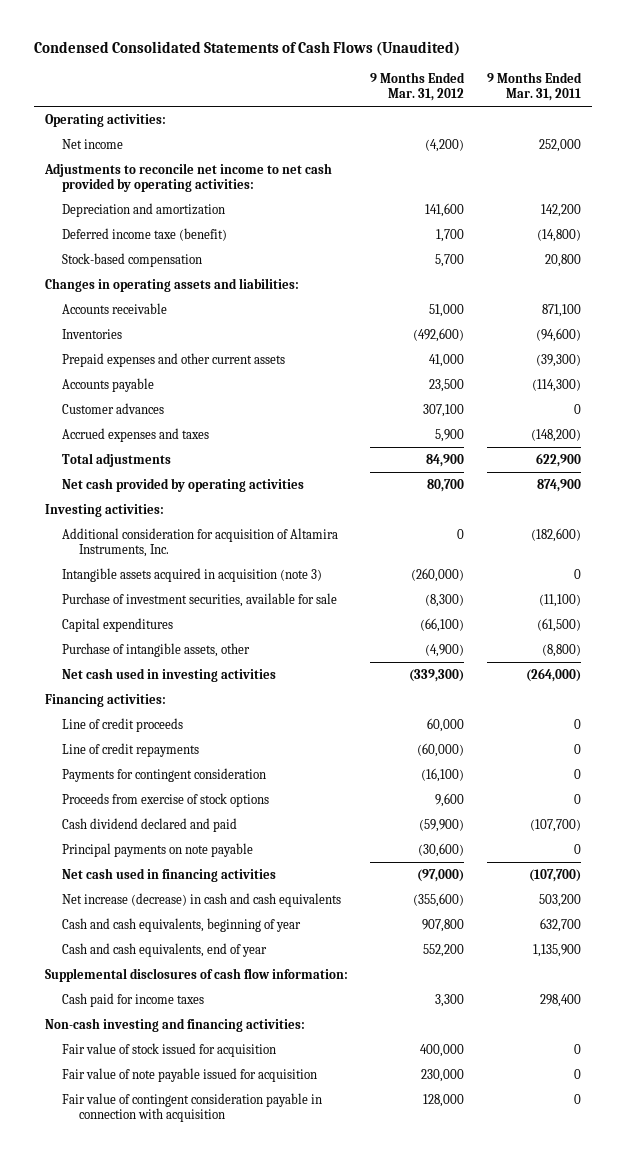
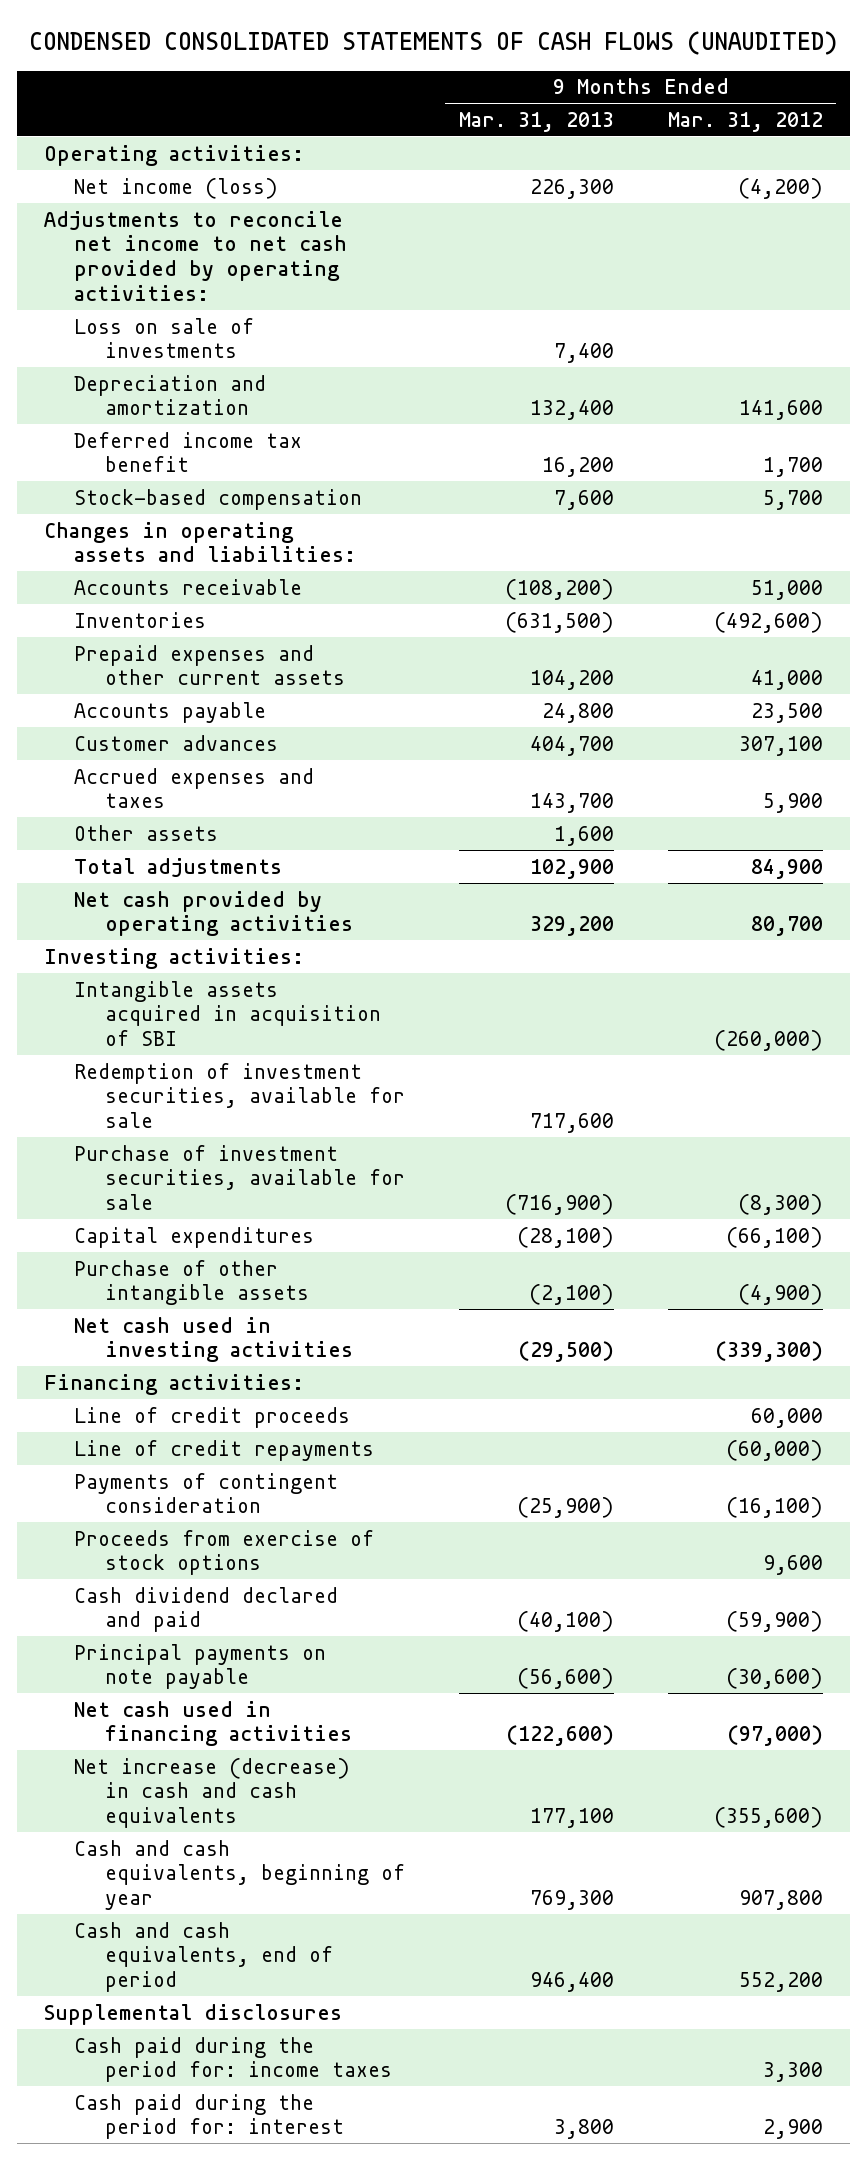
[33,41,460,57] Condensed Consolidated Statements of Cash Flows (Unaudited) -> [29,30,838,55] CONDENSED CONSOLIDATED STATEMENTS OF CASH FLOWS (UNAUDITED)
[486,71,582,102] 9 Months Ended Mar. 31, 2011 -> none
none -> [458,111,614,132] Mar. 31, 2013
[61,138,123,149] Net income -> [74,177,279,199] Net income (loss)
none -> [74,317,255,359] Loss on sale of investments
[61,227,227,241] Deferred income taxe (benefit) -> [74,431,303,473] Deferred income tax benefit
none -> [74,824,219,841] Other assets
[61,527,338,557] Additional consideration for acquisition of Altamira Instruments, Inc. -> none
[61,567,322,582] Intangible assets acquired in acquisition (note 3) -> [74,980,381,1047] Intangible assets acquired in acquisition of SBI
none -> [74,1062,405,1129] Redemption of investment securities, available for sale
[61,642,250,657] Purchase of intangible assets, other -> [74,1259,309,1306] Purchase of other intangible assets
[61,767,266,782] Payments for contingent consideration -> [74,1472,339,1514] Payments of contingent consideration
[44,1017,305,1032] Non-cash investing and financing activities: -> none
[61,1042,276,1057] Fair value of stock issued for acquisition -> none
[61,1067,317,1082] Fair value of note payable issued for acquisition -> none
[61,1092,322,1122] Fair value of contingent consideration payable in connection with acquisition -> none
[61,942,267,957] Cash and cash equivalents, end of year -> [74,1921,333,1993] Cash and cash equivalents, end of period
[44,967,348,982] Supplemental disclosures of cash flow information: -> [44,2003,343,2025] Supplemental disclosures
[61,992,204,1007] Cash paid for income taxes -> [74,2036,392,2083] Cash paid during the period for: income taxes
none -> [74,2093,344,2140] Cash paid during the period for: interest

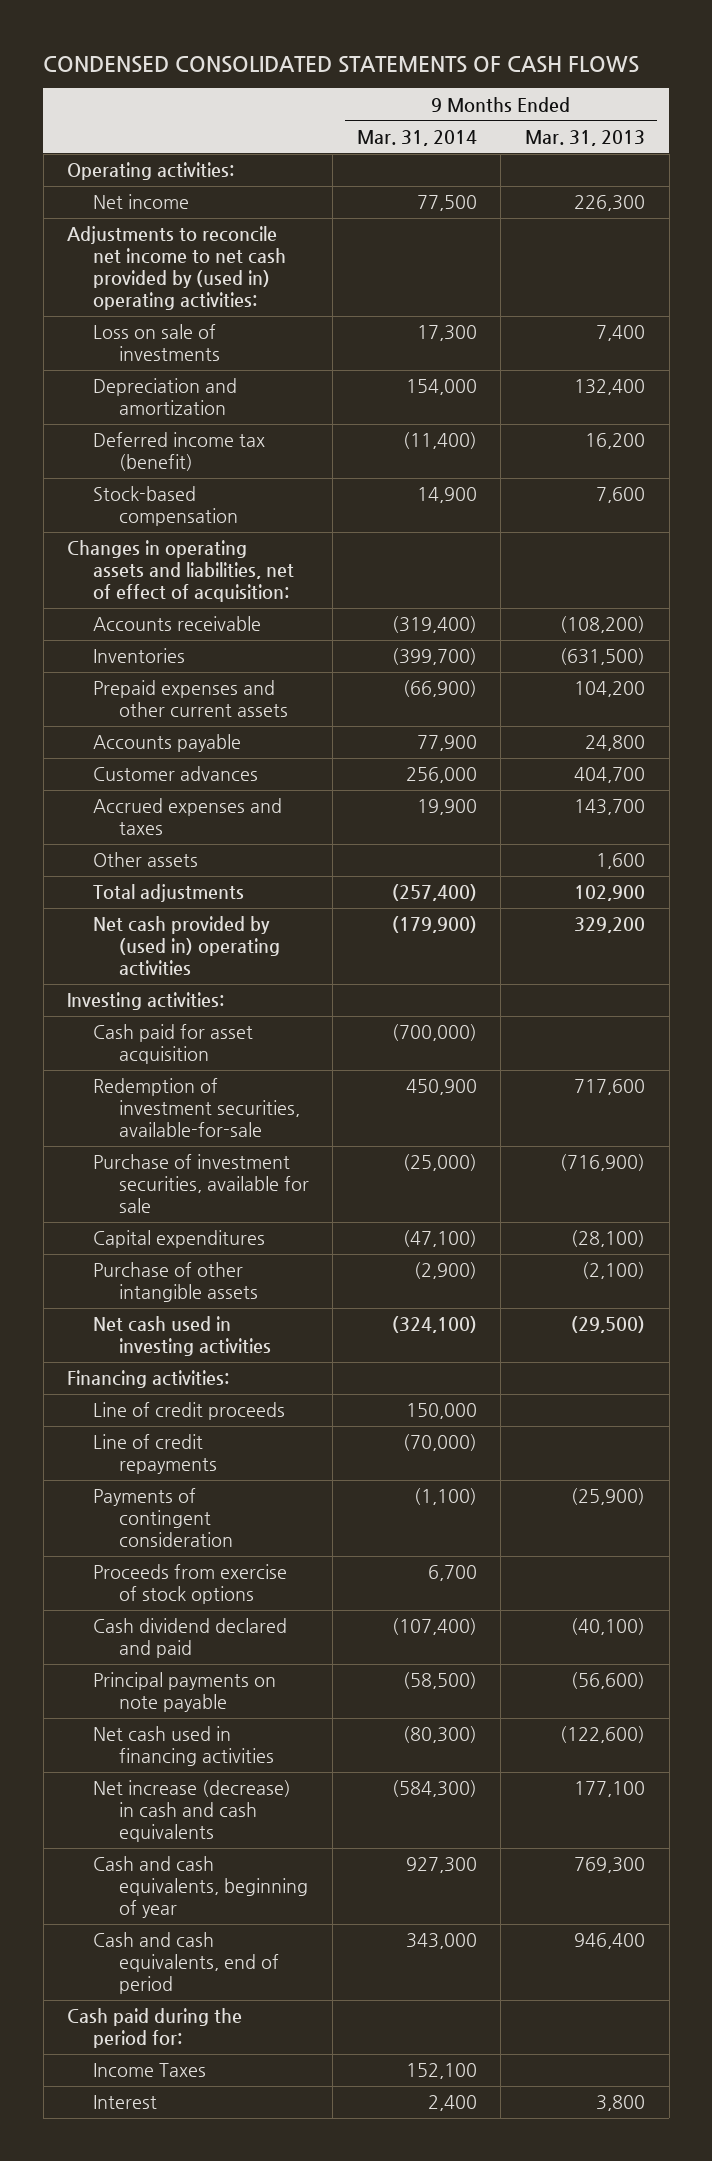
[29,30,838,55] CONDENSED CONSOLIDATED STATEMENTS OF CASH FLOWS (UNAUDITED) -> [43,55,640,73] CONDENSED CONSOLIDATED STATEMENTS OF CASH FLOWS
[667,111,823,132] Mar. 31, 2012 -> none
none -> [356,129,477,146] Mar. 31, 2014
[74,177,279,199] Net income (loss) -> [93,194,190,210] Net income
[44,210,348,301] Adjustments to reconcile net income to net cash provided by operating activities: -> [67,226,287,311] Adjustments to reconcile net income to net cash provided by (used in) operating activities:
[74,431,303,473] Deferred income tax benefit -> [93,432,266,472] Deferred income tax (benefit)
[44,521,357,563] Changes in operating assets and liabilities: -> [67,540,295,603] Changes in operating assets and liabilities, net of effect of acquisition:
[74,890,353,937] Net cash provided by operating activities -> [93,916,280,977] Net cash provided by (used in) operating activities
[74,980,381,1047] Intangible assets acquired in acquisition of SBI -> none
none -> [93,1024,254,1065] Cash paid for asset acquisition
[74,1062,405,1129] Redemption of investment securities, available for sale -> [93,1078,300,1138] Redemption of investment securities, available-for-sale
[44,2003,343,2025] Supplemental disclosures -> none
none -> [67,2008,243,2049] Cash paid during the period for:
[74,2036,392,2083] Cash paid during the period for: income taxes -> [93,2063,207,2078] Income Taxes
[74,2093,344,2140] Cash paid during the period for: interest -> [93,2095,158,2110] Interest

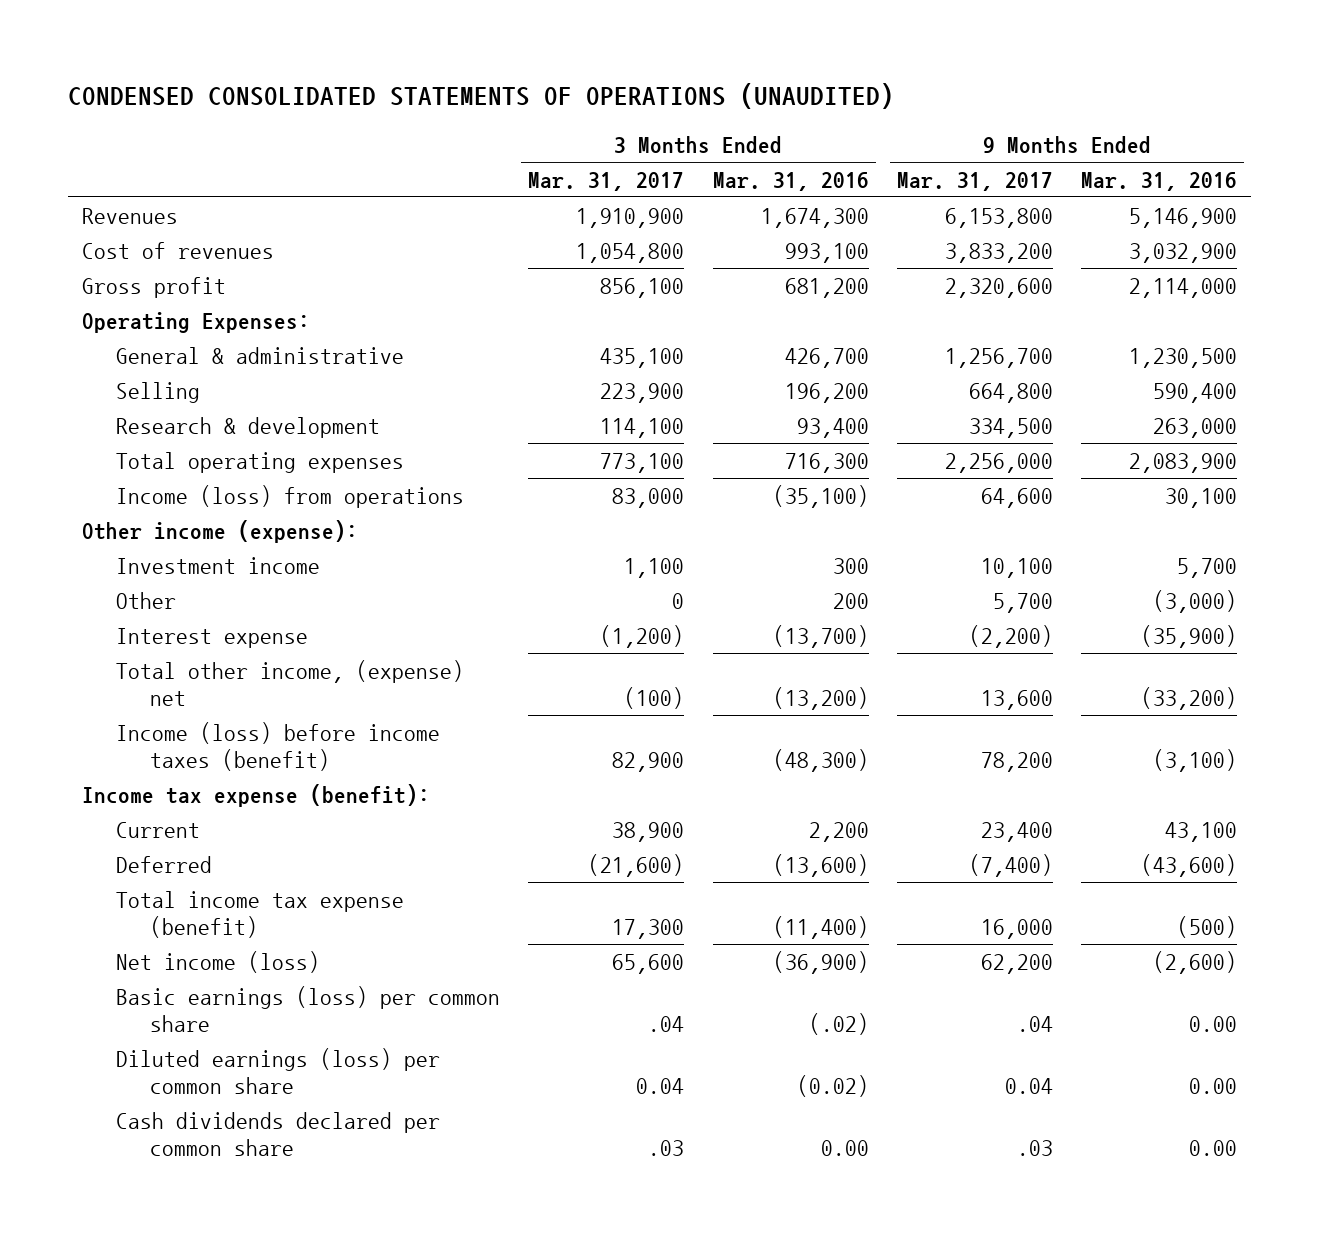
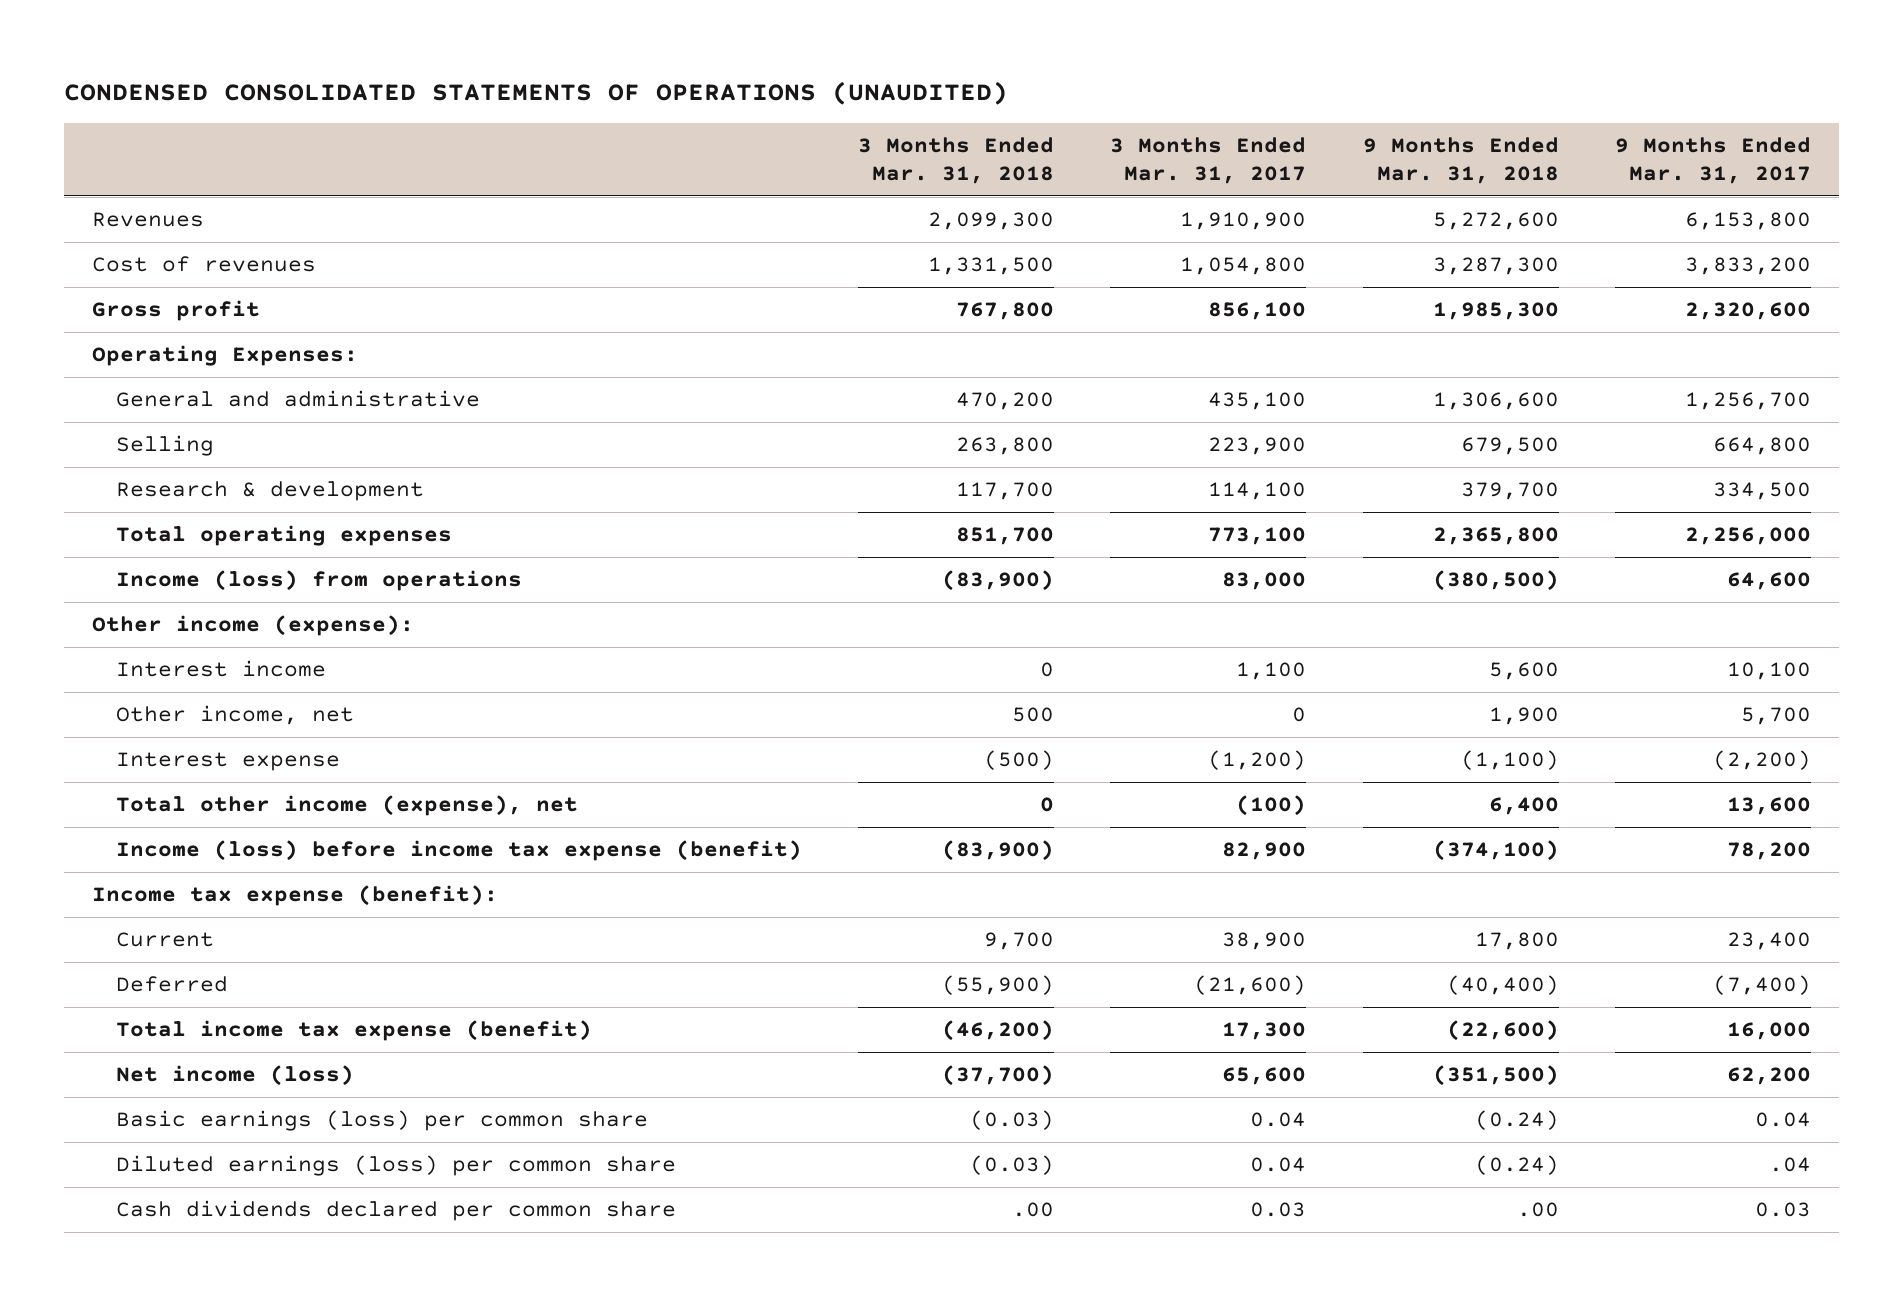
[712,172,869,192] Mar. 31, 2016 -> none
[1081,172,1238,192] Mar. 31, 2016 -> none
none -> [857,136,1054,185] 3 Months Ended Mar. 31, 2018
none -> [1362,136,1559,185] 9 Months Ended Mar. 31, 2018
[115,346,404,364] General & administrative -> [115,390,480,408] General and administrative
[115,556,320,574] Investment income -> [115,660,326,678] Interest income
[115,591,176,609] Other -> [115,705,354,726] Other income, net
[115,659,464,707] Total other income, (expense) net -> [115,795,578,817] Total other income (expense), net
[115,721,440,772] Income (loss) before income taxes (benefit) -> [115,840,802,862] Income (loss) before income tax expense (benefit)
[648,1016,685,1033] .04 -> [1250,1112,1307,1128] 0.04
[1016,1016,1053,1033] .04 -> [1754,1112,1811,1128] 0.04
[1004,1078,1053,1095] 0.04 -> [1768,1157,1811,1173] .04
[648,1140,685,1157] .03 -> [1250,1202,1307,1218] 0.03
[1016,1140,1053,1157] .03 -> [1754,1202,1811,1218] 0.03

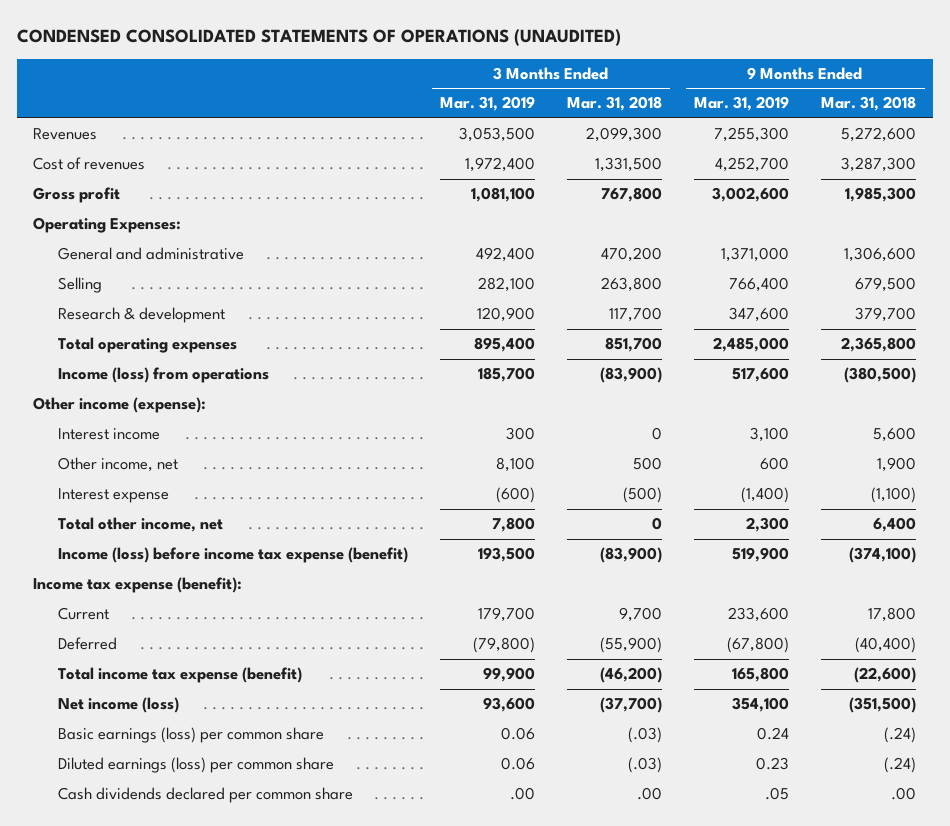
[1110,136,1307,185] 3 Months Ended Mar. 31, 2017 -> none
[1614,136,1811,185] 9 Months Ended Mar. 31, 2017 -> none
none -> [439,96,535,112] Mar. 31, 2019
none -> [694,96,790,112] Mar. 31, 2019
[115,795,578,817] Total other income (expense), net -> [57,517,223,533] Total other income, net
[969,1110,1054,1131] (0.03) -> [628,727,663,744] (.03)
[1474,1110,1559,1131] (0.24) -> [884,727,917,744] (.24)
[969,1155,1054,1176] (0.03) -> [628,757,663,774] (.03)
[1474,1155,1559,1176] (0.24) -> [884,757,917,774] (.24)

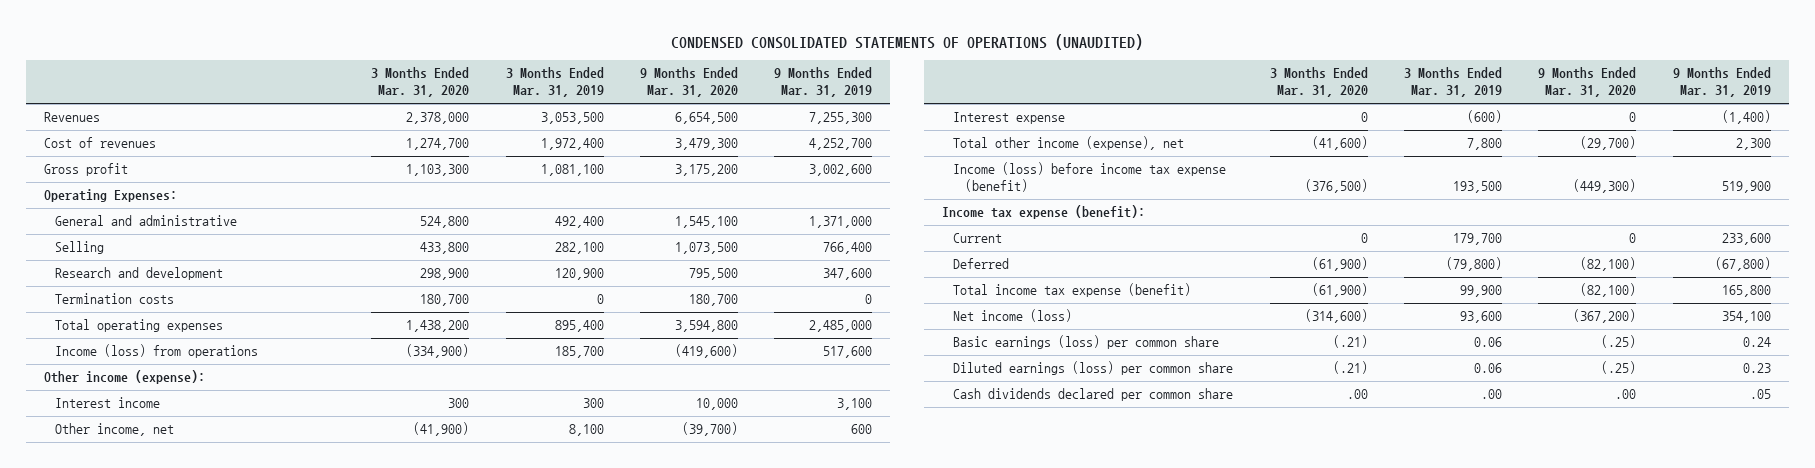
[567,96,663,112] Mar. 31, 2018 -> none
[821,96,917,112] Mar. 31, 2018 -> none
none -> [371,67,470,98] 3 Months Ended Mar. 31, 2020
none -> [639,67,738,98] 9 Months Ended Mar. 31, 2020
[57,307,225,324] Research & development -> [55,267,224,281] Research and development
none -> [55,293,175,305] Termination costs
[57,517,223,533] Total other income, net -> [953,136,1185,151] Total other income (expense), net

